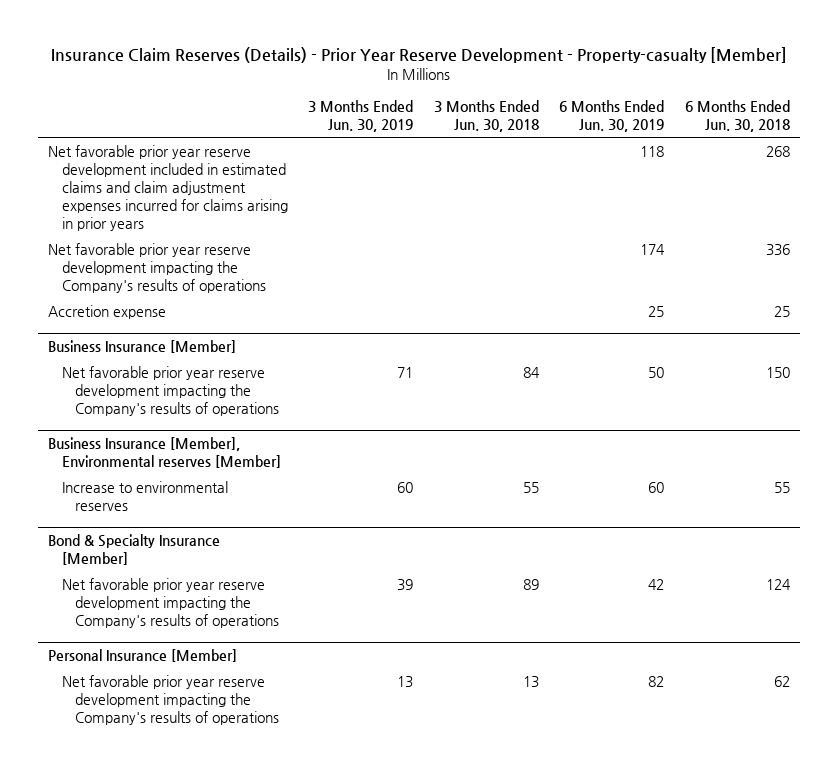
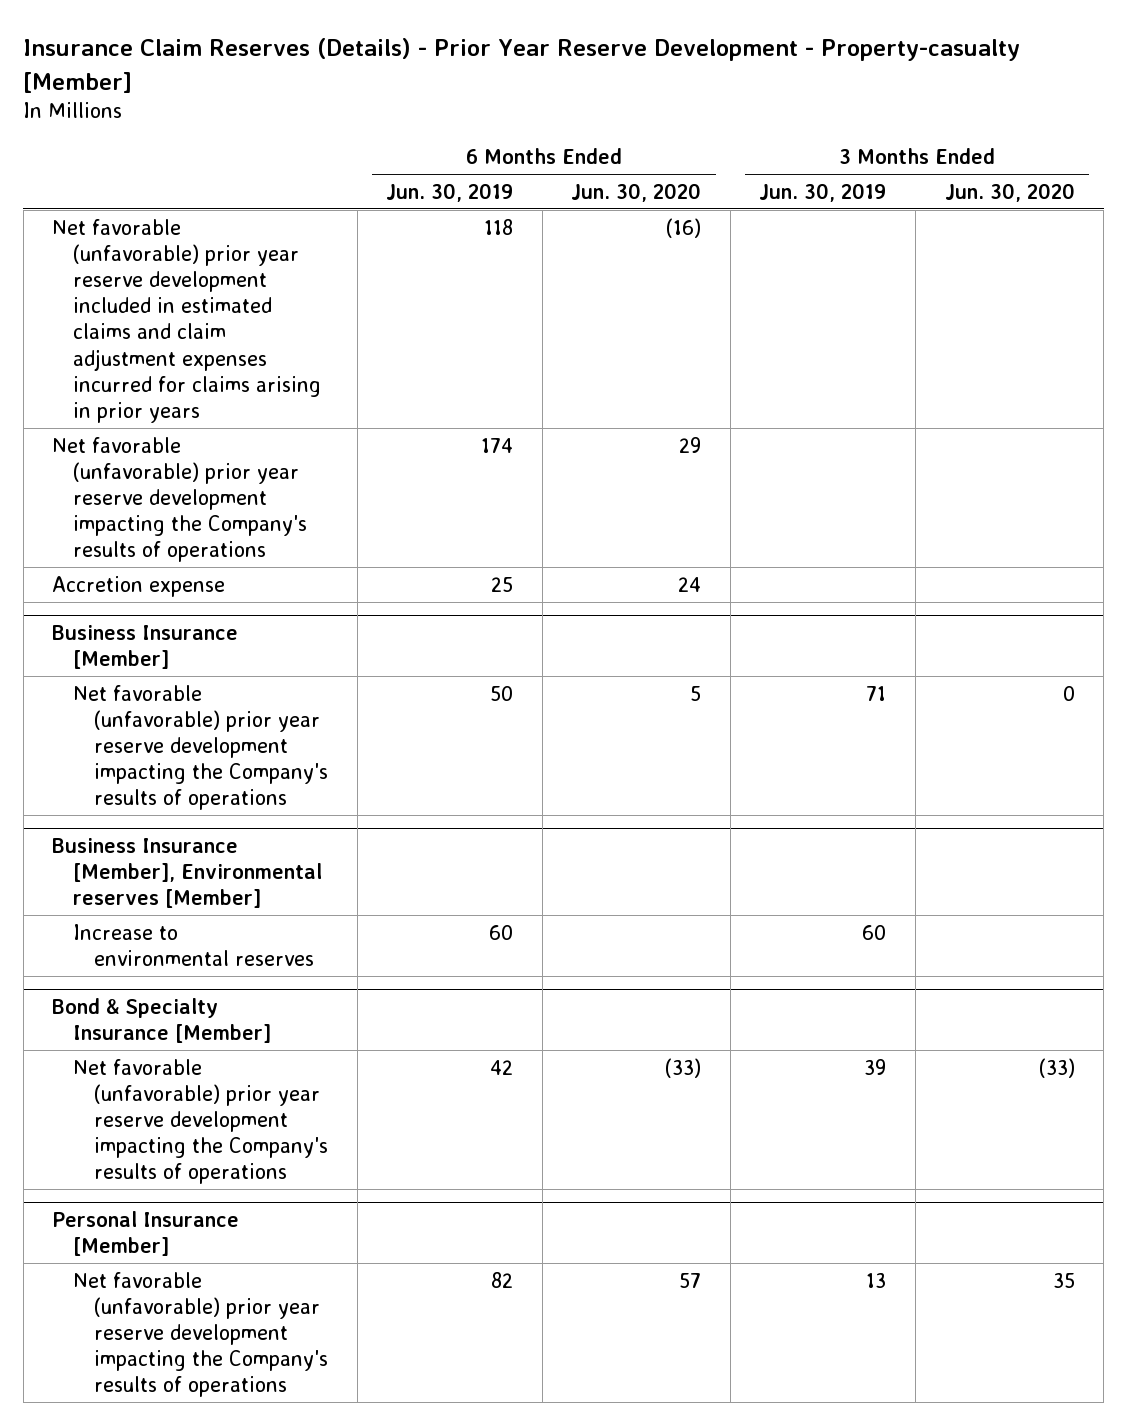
[433,99,539,132] 3 Months Ended Jun. 30, 2018 -> none
[684,99,790,132] 6 Months Ended Jun. 30, 2018 -> none
none -> [571,182,702,202] Jun. 30, 2020
none -> [944,182,1075,202] Jun. 30, 2020
[48,145,288,232] Net favorable prior year reserve development included in estimated claims and claim adjustment expenses incurred for claims arising in prior years -> [52,218,322,424] Net favorable (unfavorable) prior year reserve development included in estimated claims and claim adjustment expenses incurred for claims arising in prior years
[48,243,266,294] Net favorable prior year reserve development impacting the Company's results of operations -> [52,436,308,563] Net favorable (unfavorable) prior year reserve development impacting the Company's results of operations
[61,366,279,417] Net favorable prior year reserve development impacting the Company's results of operations -> [73,684,329,811] Net favorable (unfavorable) prior year reserve development impacting the Company's results of operations
[61,578,279,629] Net favorable prior year reserve development impacting the Company's results of operations -> [73,1058,329,1185] Net favorable (unfavorable) prior year reserve development impacting the Company's results of operations
[61,675,279,726] Net favorable prior year reserve development impacting the Company's results of operations -> [73,1271,329,1398] Net favorable (unfavorable) prior year reserve development impacting the Company's results of operations

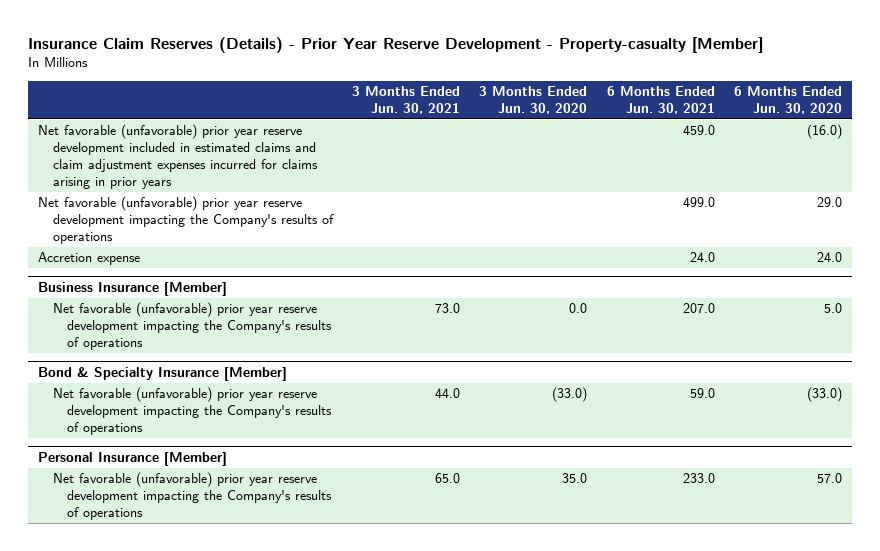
[386,182,514,202] Jun. 30, 2019 -> none
[759,182,887,202] Jun. 30, 2019 -> none
none -> [351,86,460,114] 3 Months Ended Jun. 30, 2021
none -> [606,86,715,114] 6 Months Ended Jun. 30, 2021
[666,217,702,238] (16) -> [807,124,843,140] (16.0)
[679,436,702,453] 29 -> [817,197,843,208] 29.0
[678,576,702,592] 24 -> [817,252,843,263] 24.0
[52,837,323,909] Business Insurance [Member], Environmental reserves [Member] -> none
[73,923,315,966] Increase to environmental reserves -> none
[690,685,702,701] 5 -> [824,303,843,314] 5.0
[1062,685,1075,701] 0 -> [569,303,588,314] 0.0
[665,1057,702,1078] (33) -> [807,387,843,403] (33.0)
[1038,1057,1075,1078] (33) -> [552,387,588,403] (33.0)
[679,1272,702,1288] 57 -> [817,473,843,484] 57.0
[1052,1272,1075,1288] 35 -> [562,473,588,484] 35.0

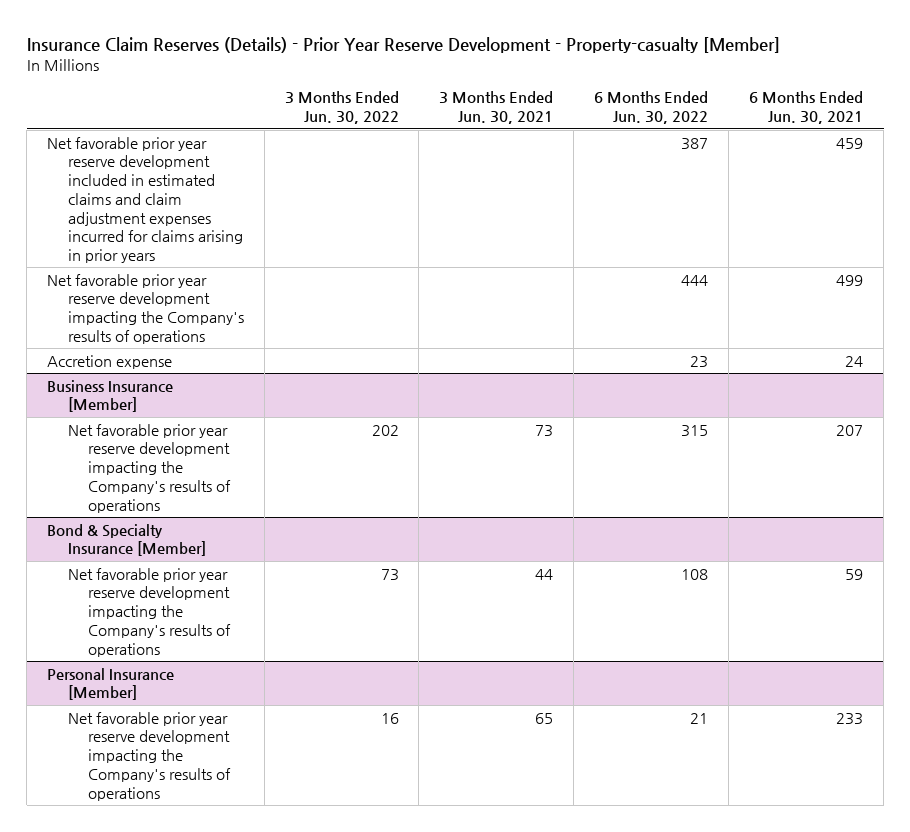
[479,86,588,114] 3 Months Ended Jun. 30, 2020 -> none
[734,86,843,114] 6 Months Ended Jun. 30, 2020 -> none
none -> [284,91,399,125] 3 Months Ended Jun. 30, 2022
none -> [594,91,709,125] 6 Months Ended Jun. 30, 2022
[38,124,318,189] Net favorable (unfavorable) prior year reserve development included in estimated claims and claim adjustment expenses incurred for claims arising in prior years -> [47,136,243,263] Net favorable prior year reserve development included in estimated claims and claim adjustment expenses incurred for claims arising in prior years
[682,125,715,136] 459.0 -> [836,137,864,149] 459
[38,196,334,244] Net favorable (unfavorable) prior year reserve development impacting the Company's results of operations -> [47,273,244,344] Net favorable prior year reserve development impacting the Company's results of operations
[682,197,715,208] 499.0 -> [836,274,864,286] 499
[689,252,715,263] 24.0 -> [845,355,864,367] 24
[52,302,332,350] Net favorable (unfavorable) prior year reserve development impacting the Company's results of operations -> [67,423,232,513] Net favorable prior year reserve development impacting the Company's results of operations
[434,303,460,314] 73.0 -> [535,424,554,437] 73
[682,303,715,314] 207.0 -> [836,424,864,436] 207
[52,387,332,435] Net favorable (unfavorable) prior year reserve development impacting the Company's results of operations -> [67,567,232,657] Net favorable prior year reserve development impacting the Company's results of operations
[434,388,460,399] 44.0 -> [535,568,554,580] 44
[689,388,715,399] 59.0 -> [845,568,864,580] 59
[52,472,332,520] Net favorable (unfavorable) prior year reserve development impacting the Company's results of operations -> [67,711,232,801] Net favorable prior year reserve development impacting the Company's results of operations
[434,473,460,484] 65.0 -> [535,712,554,724] 65
[682,473,715,484] 233.0 -> [836,712,864,725] 233

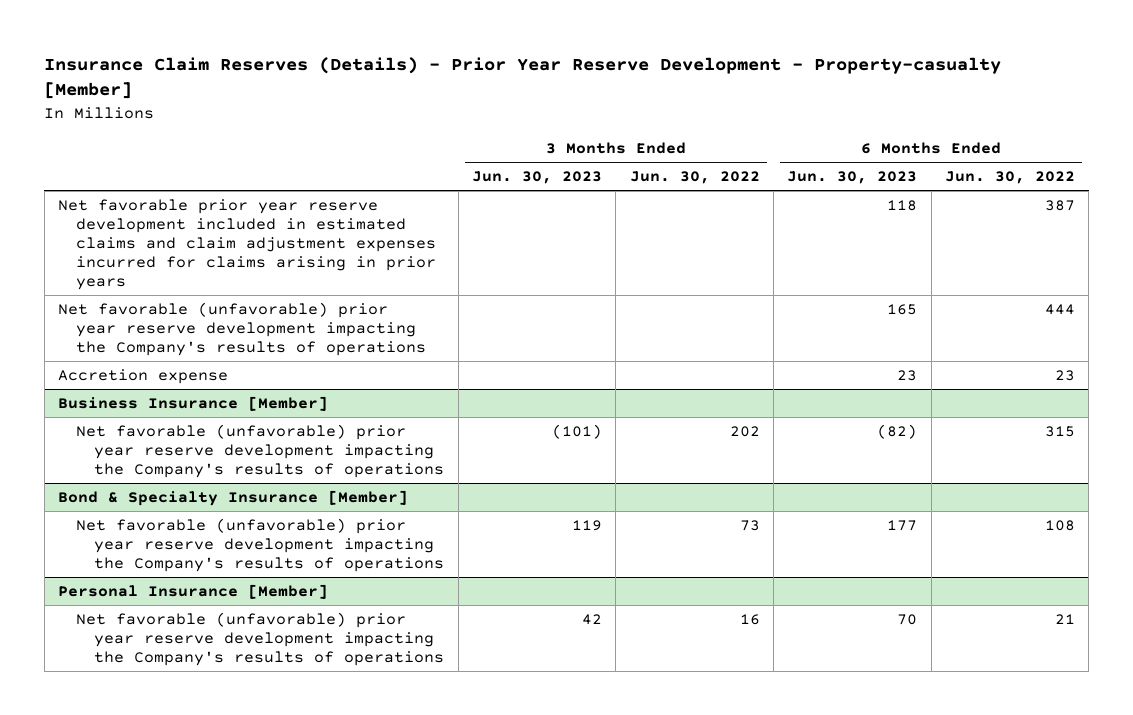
[439,91,554,125] 3 Months Ended Jun. 30, 2021 -> none
[749,91,864,125] 6 Months Ended Jun. 30, 2021 -> none
none -> [471,171,602,185] Jun. 30, 2023
none -> [787,171,918,185] Jun. 30, 2023
[47,273,244,344] Net favorable prior year reserve development impacting the Company's results of operations -> [58,301,427,357] Net favorable (unfavorable) prior year reserve development impacting the Company's results of operations
[67,423,232,513] Net favorable prior year reserve development impacting the Company's results of operations -> [76,423,445,479] Net favorable (unfavorable) prior year reserve development impacting the Company's results of operations
[67,567,232,657] Net favorable prior year reserve development impacting the Company's results of operations -> [76,517,445,573] Net favorable (unfavorable) prior year reserve development impacting the Company's results of operations
[67,711,232,801] Net favorable prior year reserve development impacting the Company's results of operations -> [76,611,445,667] Net favorable (unfavorable) prior year reserve development impacting the Company's results of operations

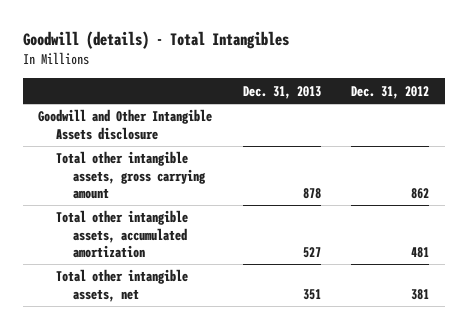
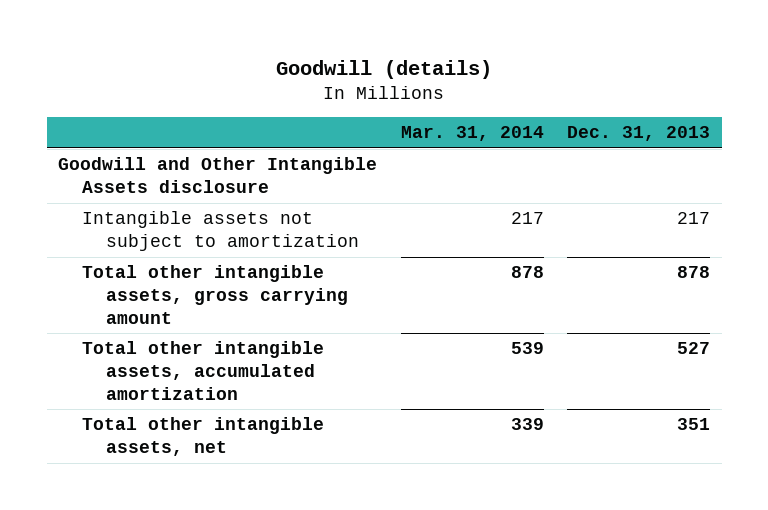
[23,31,290,50] Goodwill (details) - Total Intangibles -> [276,59,493,79] Goodwill (details)
[351,85,430,99] Dec. 31, 2012 -> none
none -> [400,126,544,142] Mar. 31, 2014
none -> [82,211,359,252] Intangible assets not subject to amortization

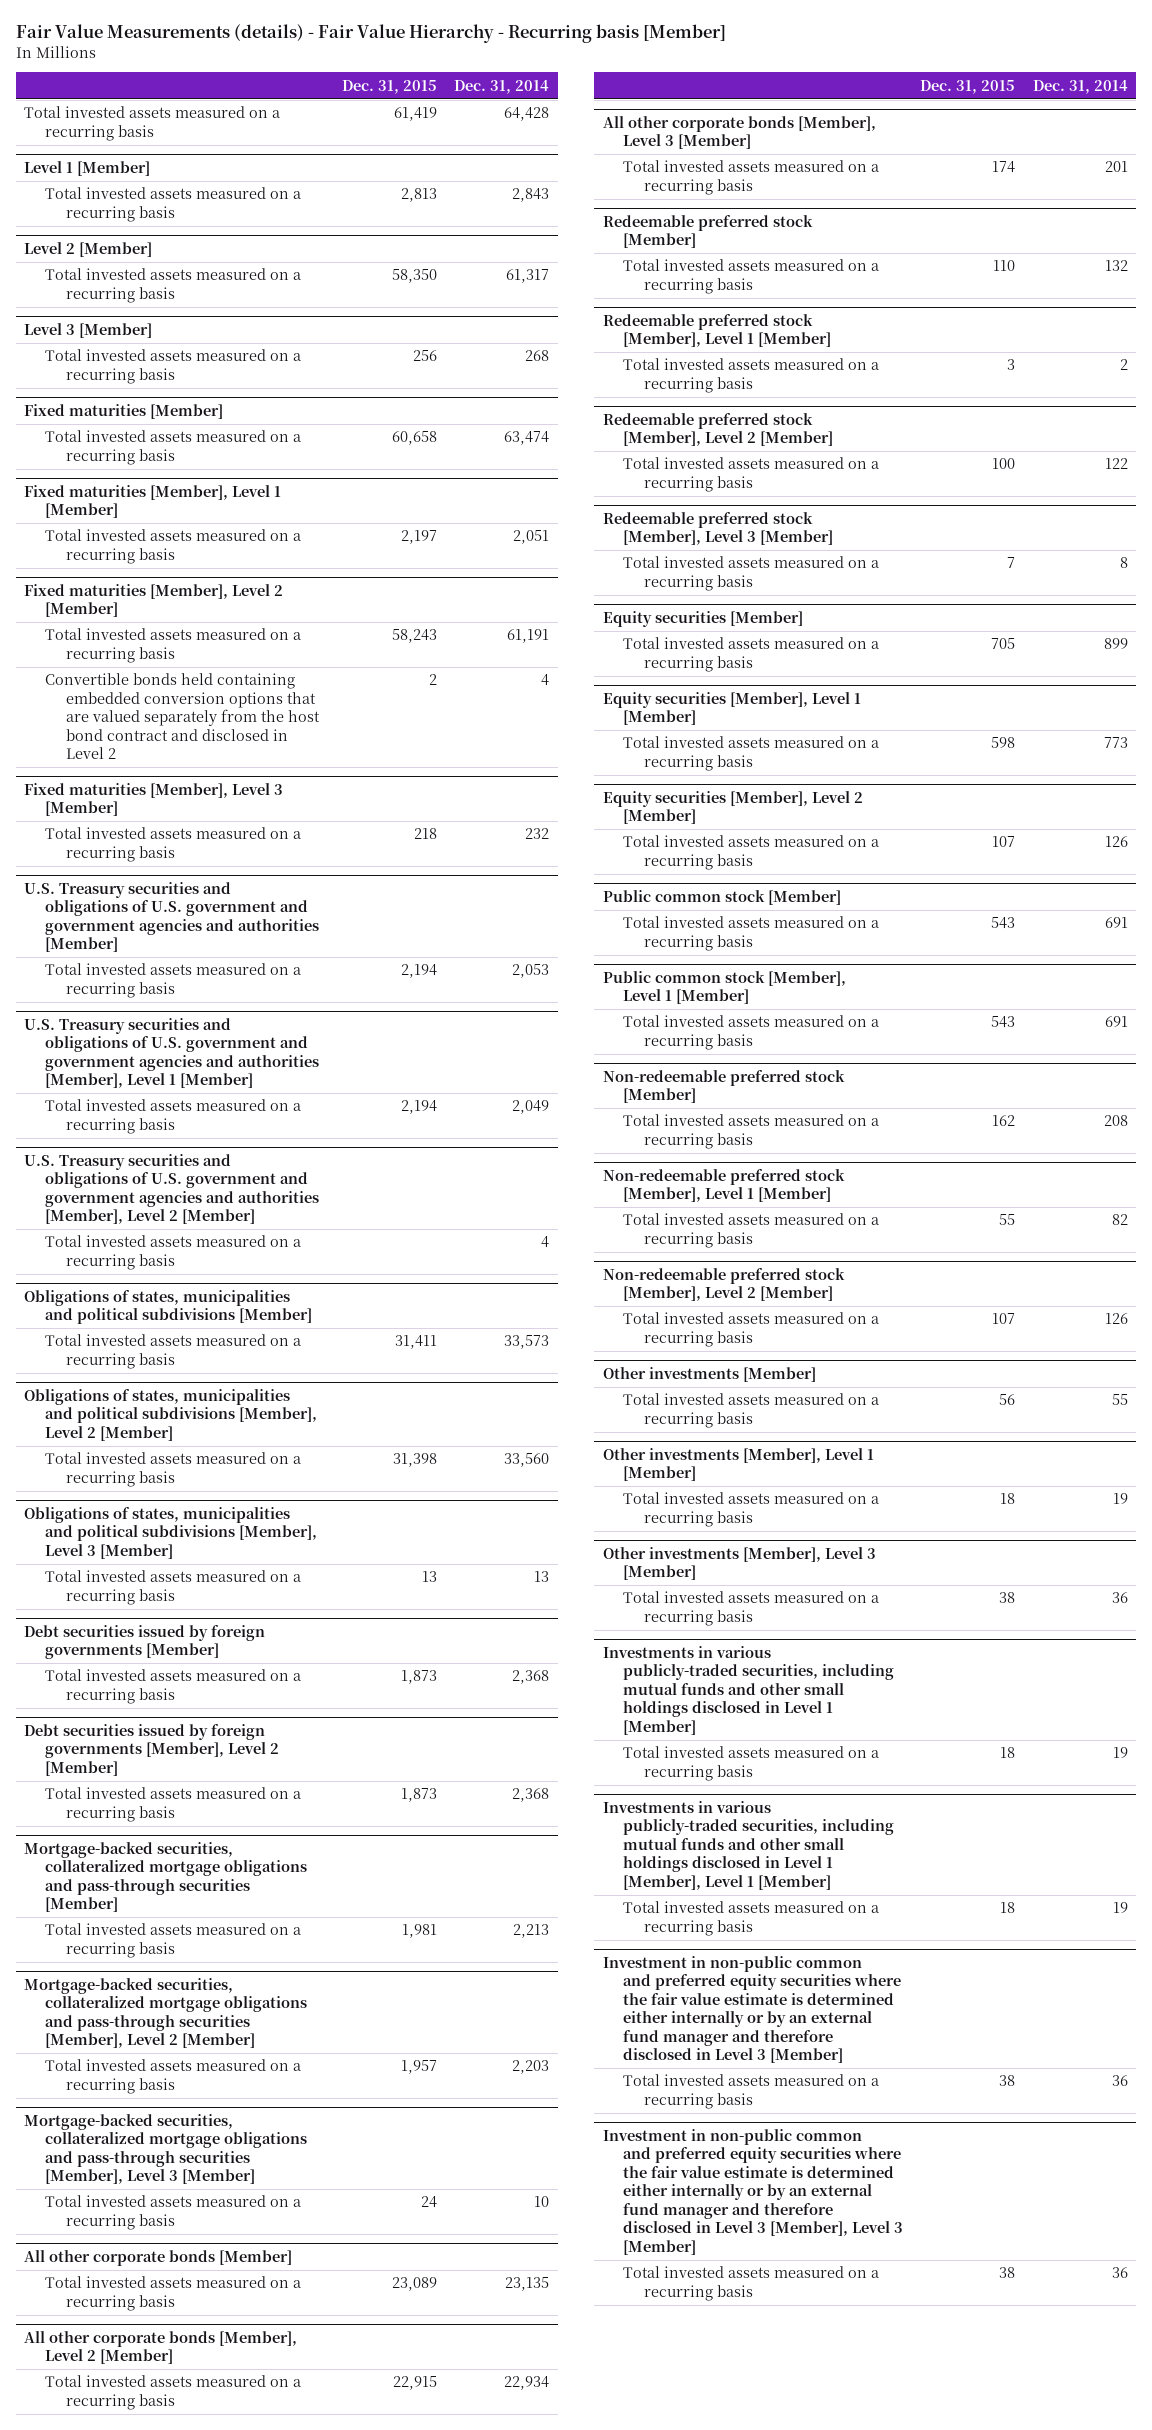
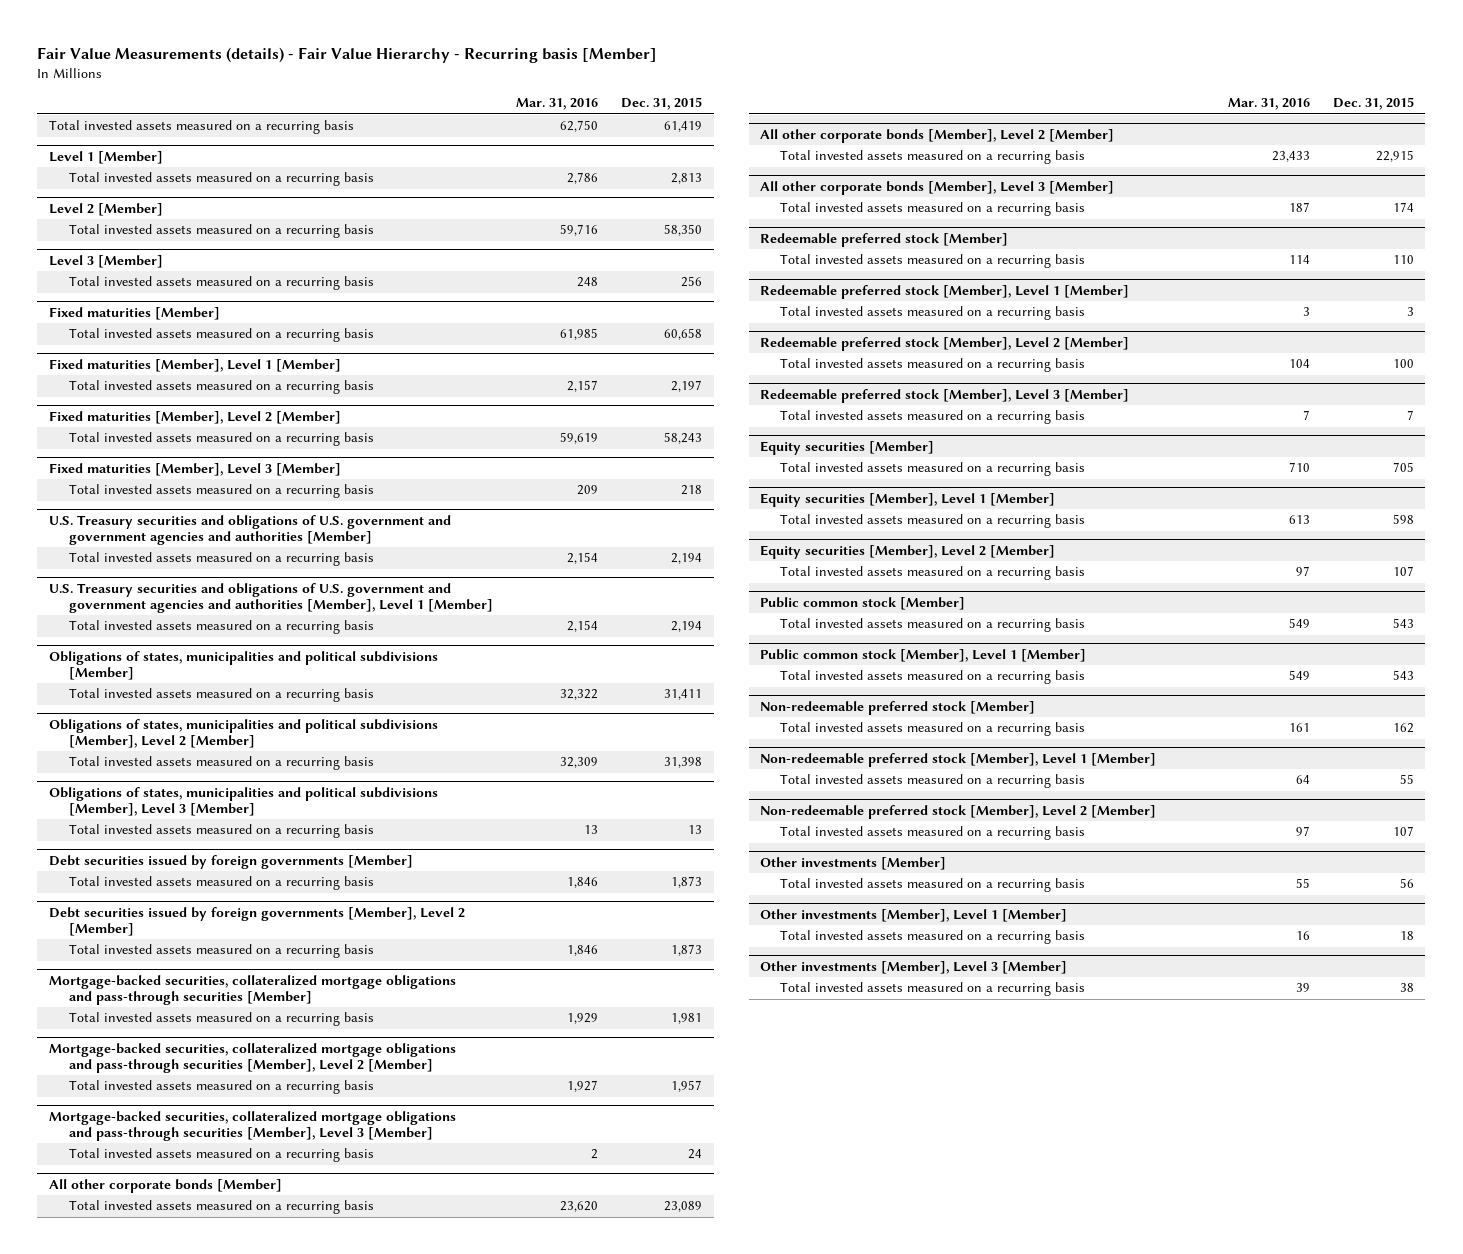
[454,79,550,94] Dec. 31, 2014 -> none
none -> [516,98,599,111] Mar. 31, 2016
[45,673,321,760] Convertible bonds held containing embedded conversion options that are valued separately from the host bond contract and disclosed in Level 2 -> none
[24,1153,320,1225] U.S. Treasury securities and obligations of U.S. government and government agencies and authorities [Member], Level 2 [Member] -> none
[45,1235,302,1270] Total invested assets measured on a recurring basis -> none
[602,1645,895,1735] Investments in various publicly-traded securities, including mutual funds and other small holdings disclosed in Level 1 [Member] -> none
[623,1746,880,1781] Total invested assets measured on a recurring basis -> none
[602,1800,895,1890] Investments in various publicly-traded securities, including mutual funds and other small holdings disclosed in Level 1 [Member], Level 1 [Member] -> none
[623,1901,880,1936] Total invested assets measured on a recurring basis -> none
[602,1955,902,2064] Investment in non-public common and preferred equity securities where the fair value estimate is determined either internally or by an external fund manager and therefore disclosed in Level 3 [Member] -> none
[623,2074,880,2109] Total invested assets measured on a recurring basis -> none
[602,2128,904,2255] Investment in non-public common and preferred equity securities where the fair value estimate is determined either internally or by an external fund manager and therefore disclosed in Level 3 [Member], Level 3 [Member] -> none
[623,2266,880,2301] Total invested assets measured on a recurring basis -> none

